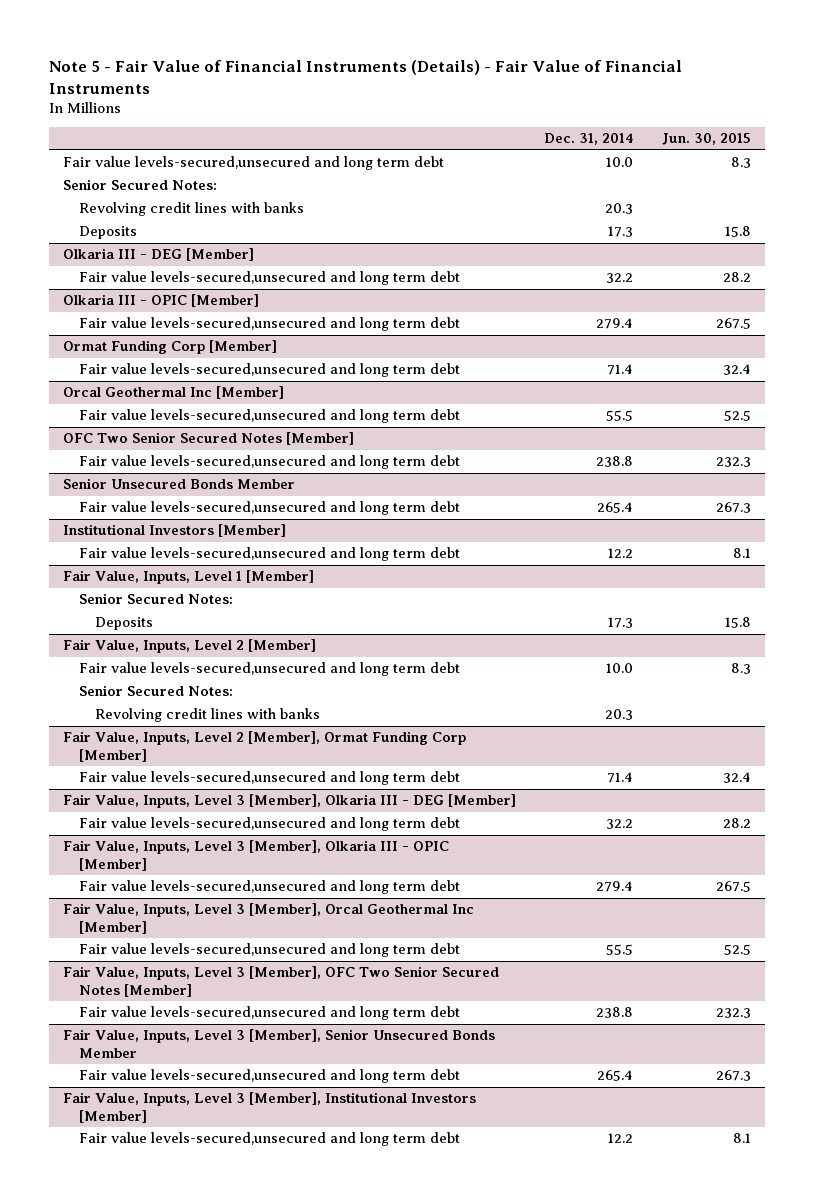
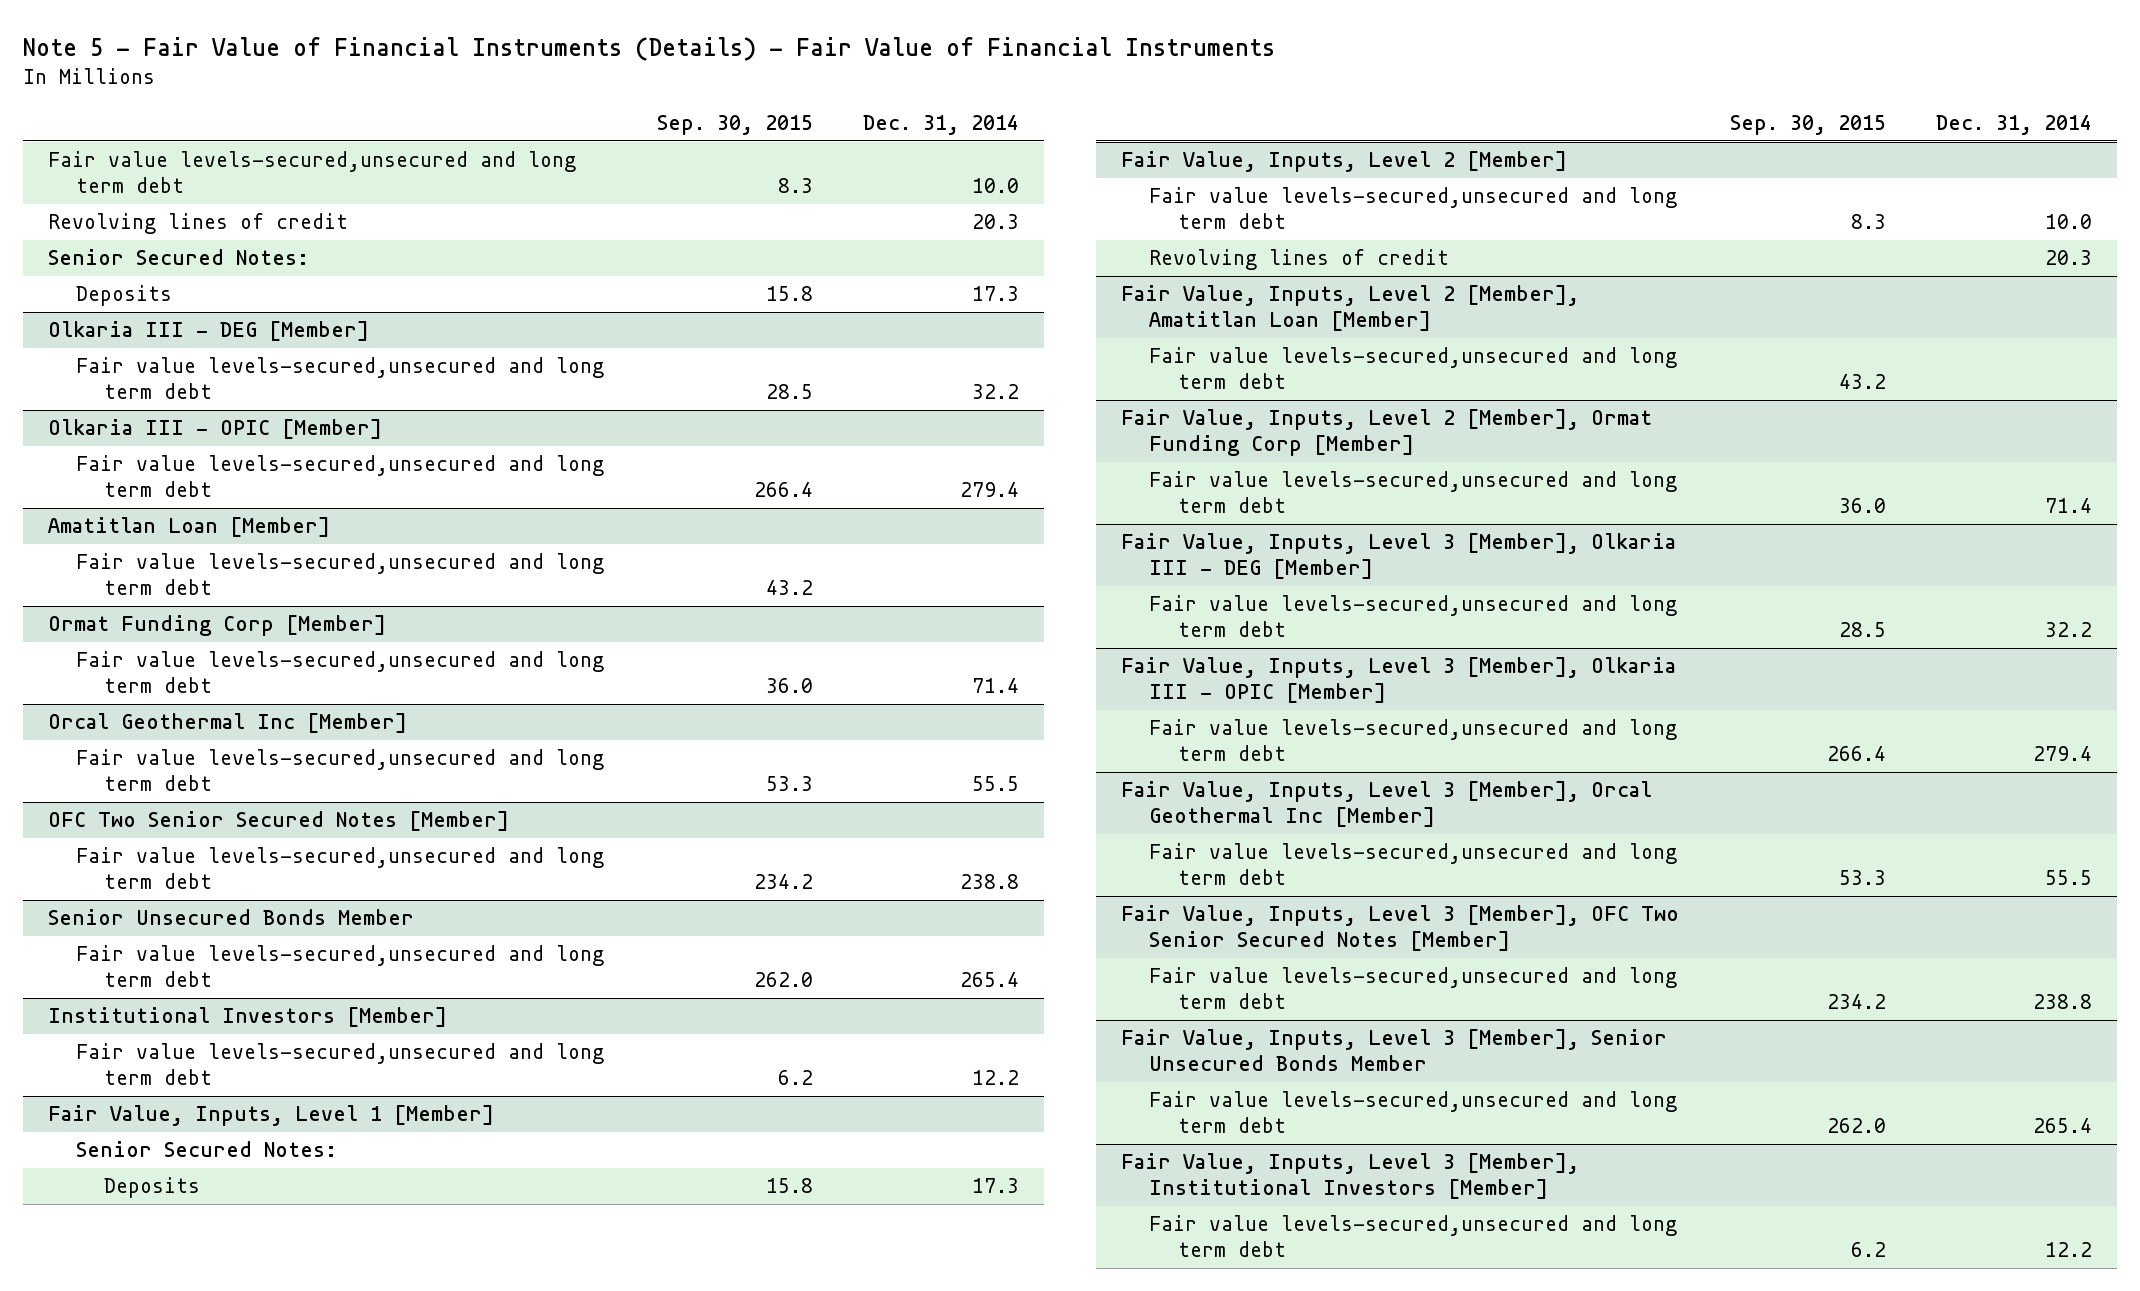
[661,133,751,146] Jun. 30, 2015 -> none
none -> [656,115,813,136] Sep. 30, 2015
none -> [48,213,349,235] Revolving lines of credit
[79,202,305,217] Revolving credit lines with banks -> none
none -> [48,517,331,538] Amatitlan Loan [Member]
none -> [76,553,605,595] Fair value levels-secured,unsecured and long term debt
[79,685,234,697] Senior Secured Notes: -> none
[94,708,320,723] Revolving credit lines with banks -> [1149,249,1450,271] Revolving lines of credit
none -> [1121,285,1580,331] Fair Value, Inputs, Level 2 [Member], Amatitlan Loan [Member]
none -> [1149,347,1678,389] Fair value levels-secured,unsecured and long term debt

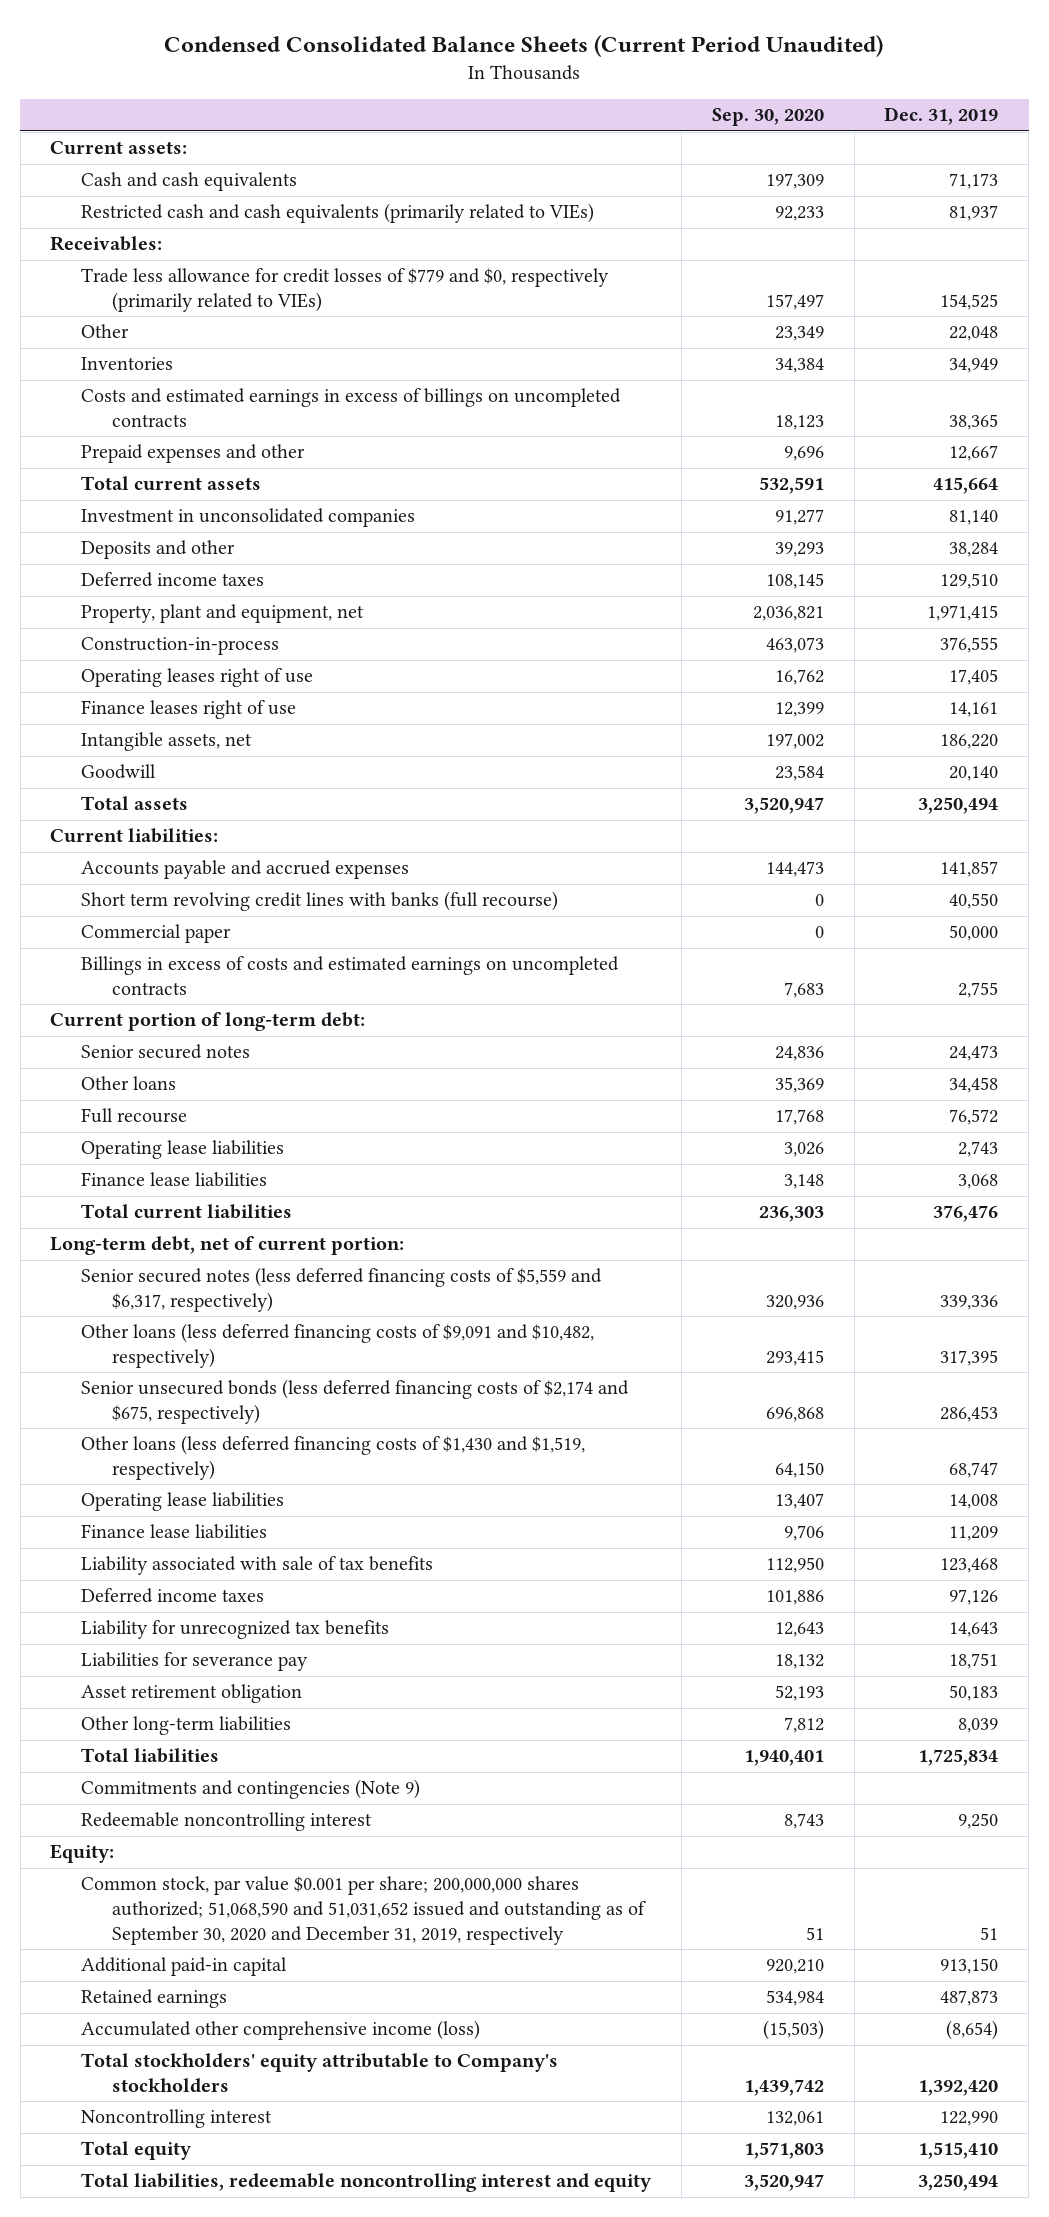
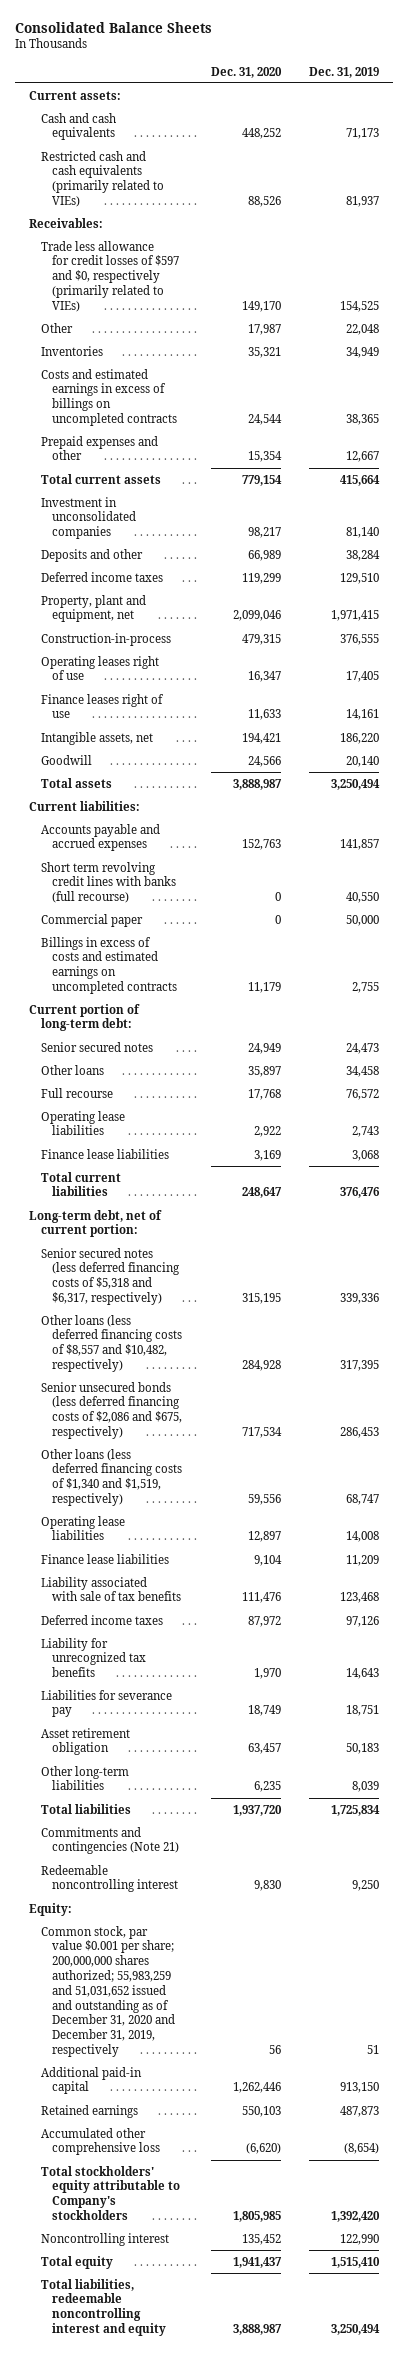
[164,34,884,57] Condensed Consolidated Balance Sheets (Current Period Unaudited) -> [14,21,212,33] Consolidated Balance Sheets
[711,108,824,127] Sep. 30, 2020 -> none
none -> [210,66,282,78] Dec. 31, 2020
[81,268,610,312] Trade less allowance for credit losses of $779 and $0, respectively (primarily related to VIEs) -> [40,240,180,312] Trade less allowance for credit losses of $597 and $0, respectively (primarily related to VIEs)
[81,1267,603,1312] Senior secured notes (less deferred financing costs of $5,559 and $6,317, respectively) -> [40,1247,181,1306] Senior secured notes (less deferred financing costs of $5,318 and $6,317, respectively)
[81,1323,595,1368] Other loans (less deferred financing costs of $9,091 and $10,482, respectively) -> [40,1314,183,1373] Other loans (less deferred financing costs of $8,557 and $10,482, respectively)
[81,1379,630,1424] Senior unsecured bonds (less deferred financing costs of $2,174 and $675, respectively) -> [40,1381,183,1440] Senior unsecured bonds (less deferred financing costs of $2,086 and $675, respectively)
[81,1435,586,1480] Other loans (less deferred financing costs of $1,430 and $1,519, respectively) -> [40,1448,183,1507] Other loans (less deferred financing costs of $1,340 and $1,519, respectively)
[81,1779,421,1800] Commitments and contingencies (Note 9) -> [40,1826,180,1855] Commitments and contingencies (Note 21)
[81,1876,647,1945] Common stock, par value $0.001 per share; 200,000,000 shares authorized; 51,068,590 and 51,031,652 issued and outstanding as of September 30, 2020 and December 31, 2019, respectively -> [40,1925,176,2058] Common stock, par value $0.001 per share; 200,000,000 shares authorized; 55,983,259 and 51,031,652 issued and outstanding as of December 31, 2020 and December 31, 2019, respectively
[81,2020,481,2041] Accumulated other comprehensive income (loss) -> [40,2127,161,2156] Accumulated other comprehensive loss

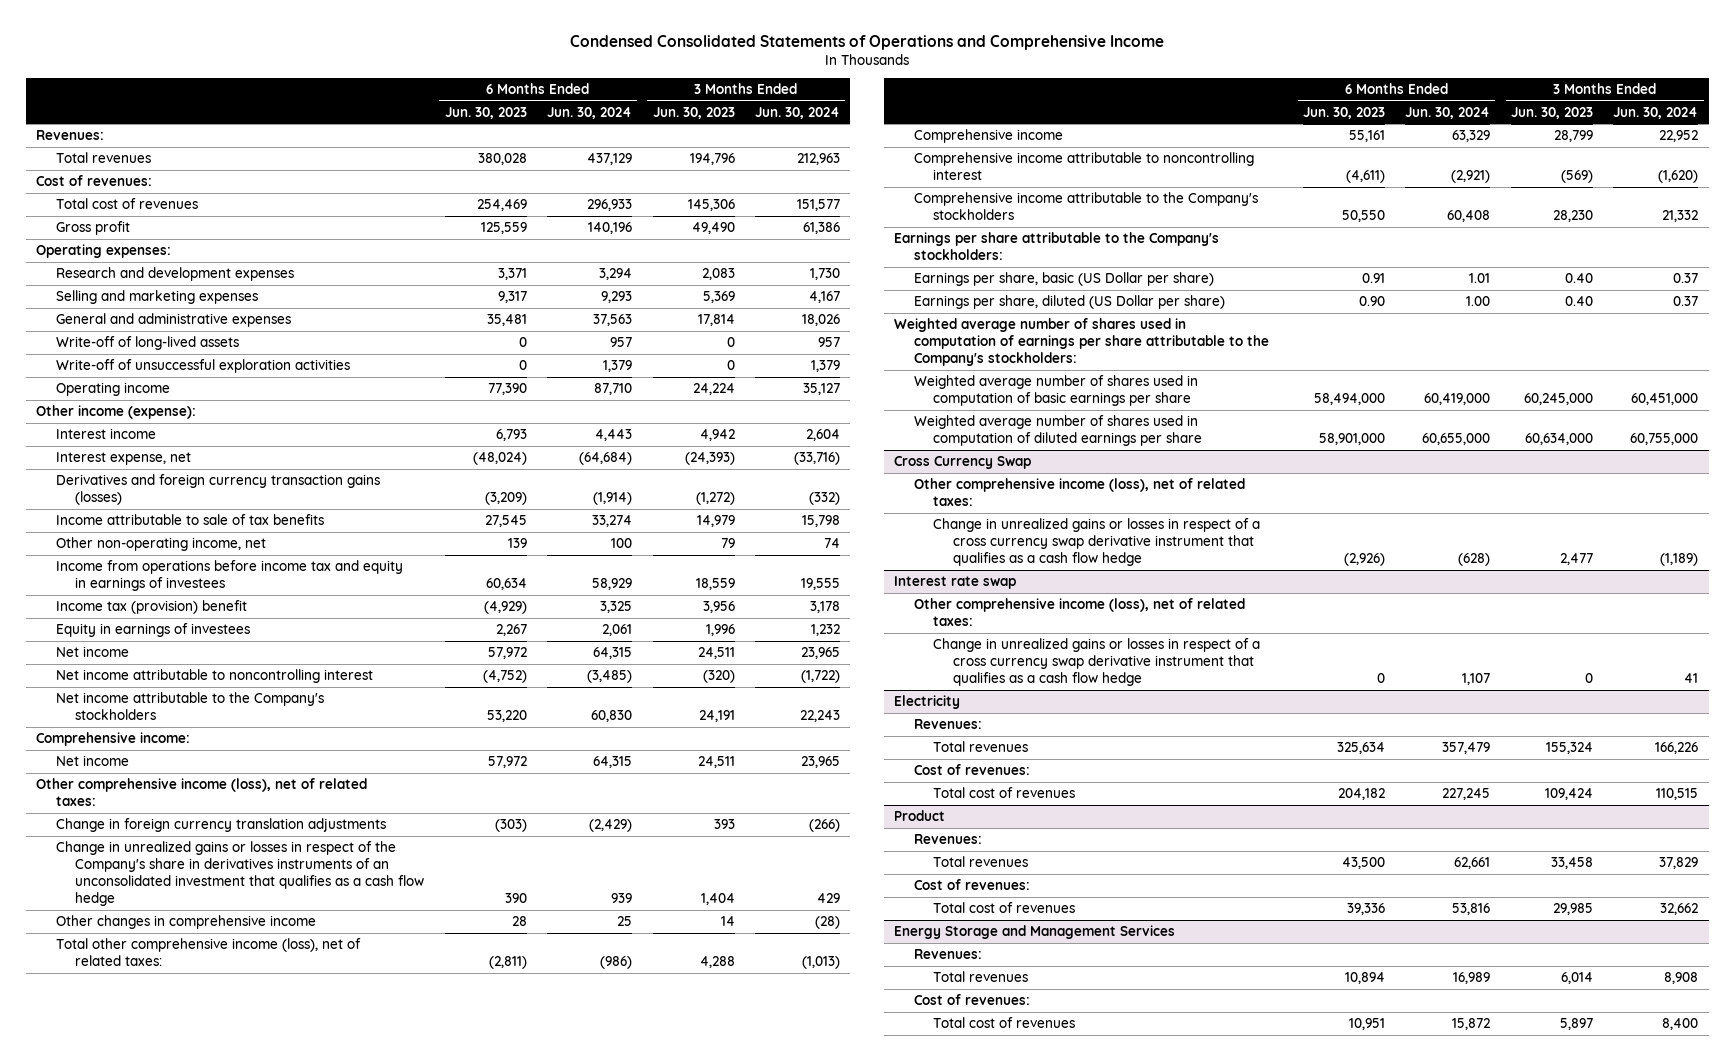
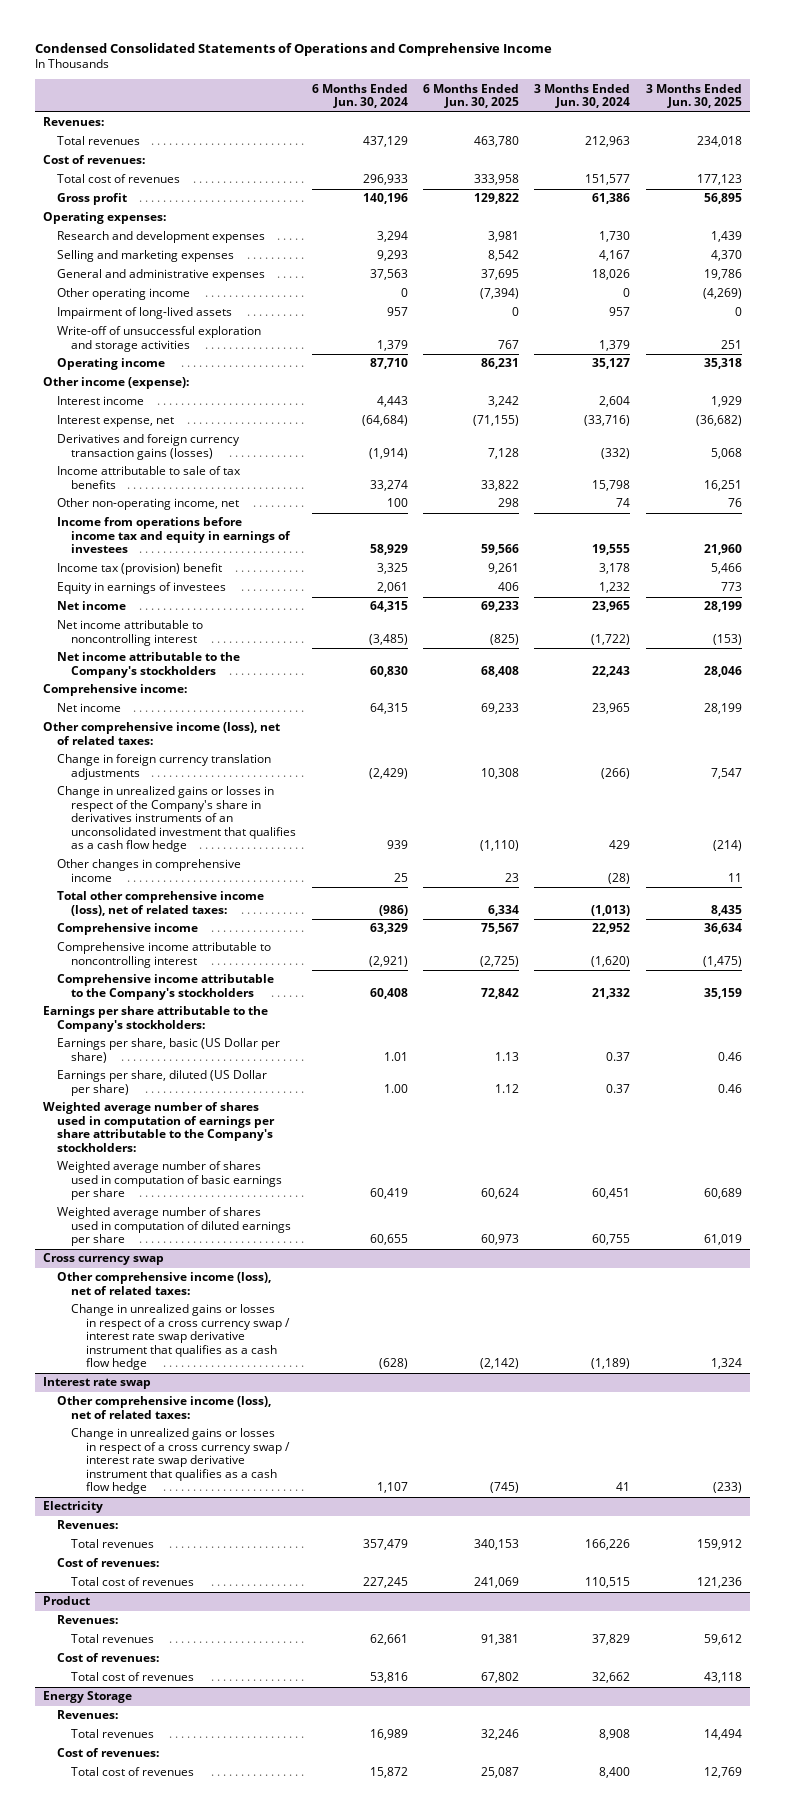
[444,106,527,119] Jun. 30, 2023 -> none
[652,106,735,119] Jun. 30, 2023 -> none
none -> [423,83,520,109] 6 Months Ended Jun. 30, 2025
none -> [645,83,742,109] 3 Months Ended Jun. 30, 2025
none -> [57,288,191,301] Other operating income
[55,336,239,351] Write-off of long-lived assets -> [57,307,233,320] Impairment of long-lived assets
[55,359,350,374] Write-off of unsuccessful exploration activities -> [57,326,262,352] Write-off of unsuccessful exploration and storage activities
[1424,393,1491,406] 60,419,000 -> [369,1188,408,1200] 60,419
[1631,393,1699,406] 60,451,000 -> [592,1188,631,1200] 60,451
[1422,433,1491,446] 60,655,000 -> [369,1234,408,1246] 60,655
[1630,433,1699,446] 60,755,000 -> [592,1234,631,1246] 60,755
[894,456,1032,470] Cross Currency Swap -> [42,1253,164,1266] Cross currency swap
[933,518,1261,567] Change in unrealized gains or losses in respect of a cross currency swap derivative instrument that qualifies as a cash flow hedge -> [71,1304,290,1371] Change in unrealized gains or losses in respect of a cross currency swap / interest rate swap derivative instrument that qualifies as a cash flow hedge
[933,638,1261,687] Change in unrealized gains or losses in respect of a cross currency swap derivative instrument that qualifies as a cash flow hedge -> [71,1428,290,1495] Change in unrealized gains or losses in respect of a cross currency swap / interest rate swap derivative instrument that qualifies as a cash flow hedge
[894,925,1176,940] Energy Storage and Management Services -> [42,1691,132,1704] Energy Storage

